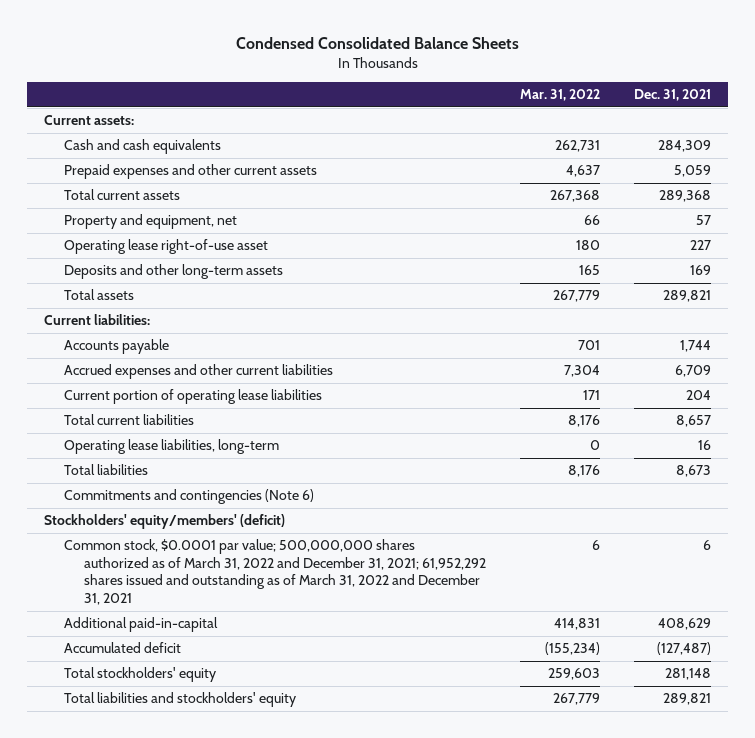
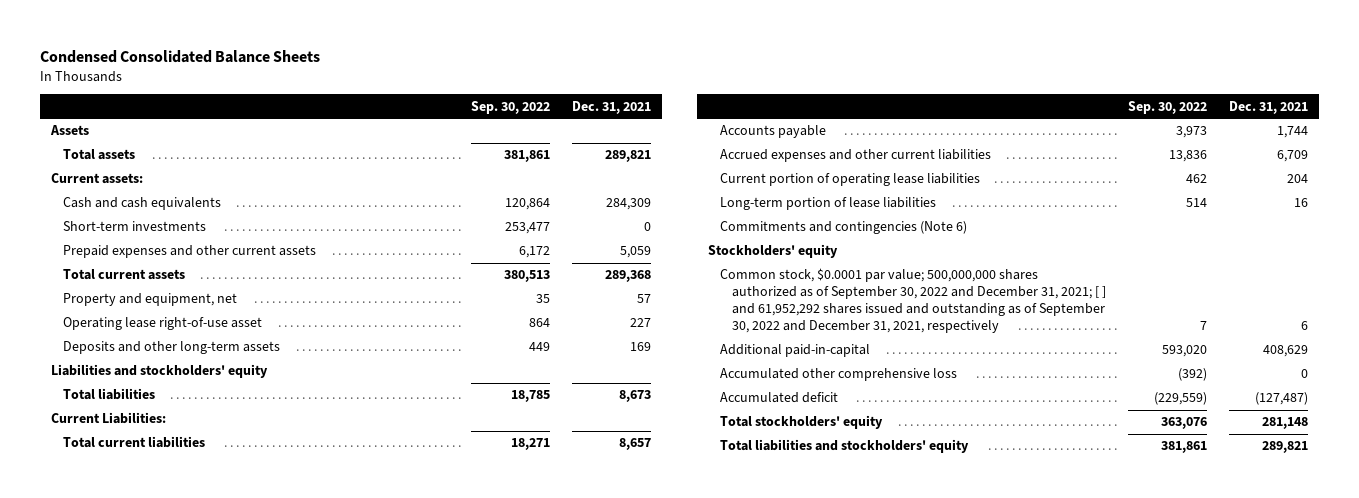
[519,89,600,102] Mar. 31, 2022 -> none
none -> [471,100,551,114] Sep. 30, 2022
none -> [50,125,90,136] Assets
[64,289,135,301] Total assets -> [63,149,136,161] Total assets
none -> [63,221,207,232] Short-term investments
none -> [51,364,269,379] Liabilities and stockholders' equity
[64,464,149,476] Total liabilities -> [63,388,156,401] Total liabilities
[44,314,151,326] Current liabilities: -> [51,412,167,425] Current Liabilities:
[64,414,195,426] Total current liabilities -> [63,436,206,449] Total current liabilities
[64,439,280,455] Operating lease liabilities, long-term -> [720,197,937,211] Long-term portion of lease liabilities
[44,514,286,530] Stockholders' equity/members' (deficit) -> [708,244,839,259] Stockholders' equity
[64,539,486,606] Common stock, $0.0001 par value; 500,000,000 shares authorized as of March 31, 2022 and December 31, 2021; 61,952,292 shares issued and outstanding as of March 31, 2022 and December 31, 2021 -> [720,268,1107,334] Common stock, $0.0001 par value; 500,000,000 shares authorized as of September 30, 2022 and December 31, 2021; [ ] and 61,952,292 shares issued and outstanding as of September 30, 2022 and December 31, 2021, respectively
none -> [720,368,958,382] Accumulated other comprehensive loss

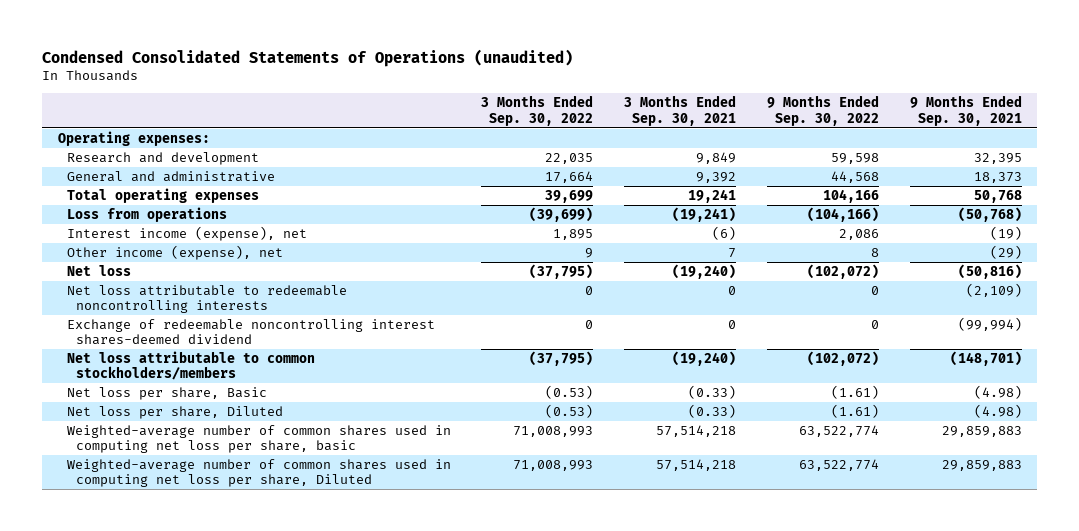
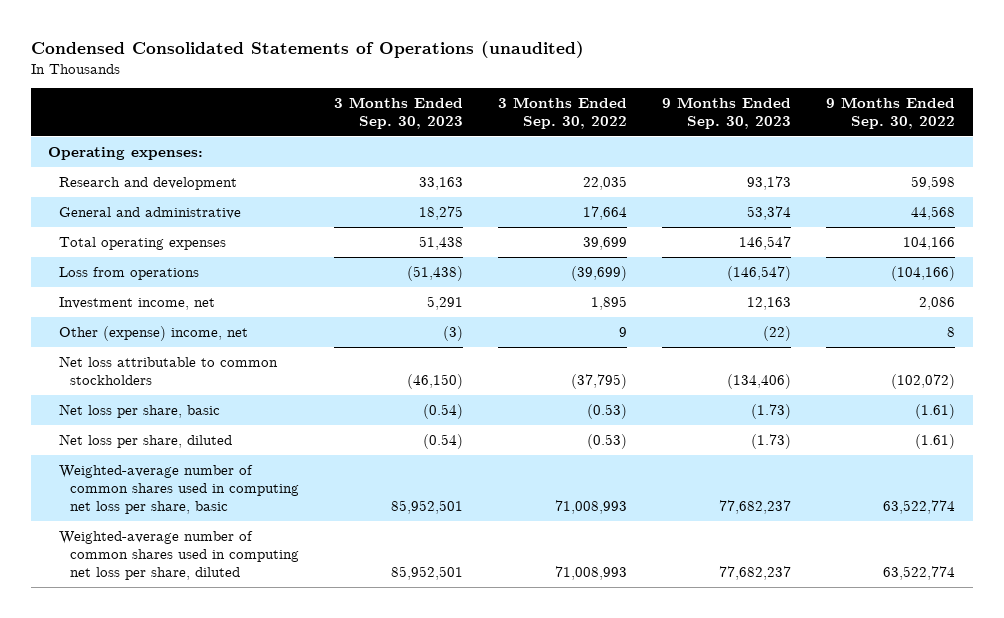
[624,95,737,126] 3 Months Ended Sep. 30, 2021 -> none
[909,95,1022,126] 9 Months Ended Sep. 30, 2021 -> none
none -> [334,97,464,130] 3 Months Ended Sep. 30, 2023
none -> [662,97,792,130] 9 Months Ended Sep. 30, 2023
[66,265,131,277] Net loss -> none
[66,285,347,314] Net loss attributable to redeemable noncontrolling interests -> none
[66,319,435,346] Exchange of redeemable noncontrolling interest shares-deemed dividend -> none
[66,226,307,242] Interest income (expense), net -> [59,296,216,310] Investment income, net
[66,245,283,261] Other income (expense), net -> [59,325,249,341] Other (expense) income, net
[66,351,315,381] Net loss attributable to common stockholders/members -> [59,355,279,385] Net loss attributable to common stockholders
[66,387,267,401] Net loss per share, Basic -> [59,403,221,418] Net loss per share, basic
[66,406,283,420] Net loss per share, Diluted -> [59,433,233,448] Net loss per share, diluted
[66,459,451,488] Weighted-average number of common shares used in computing net loss per share, Diluted -> [59,530,300,581] Weighted-average number of common shares used in computing net loss per share, diluted

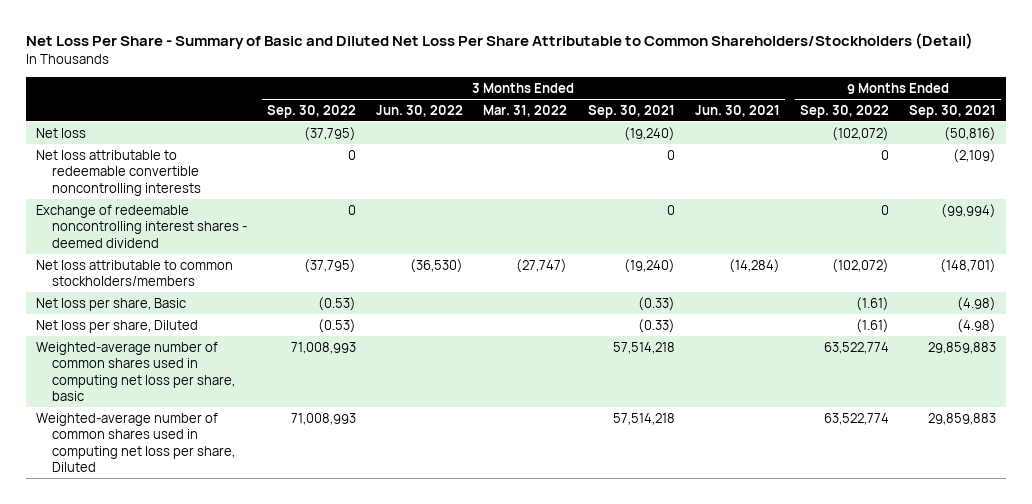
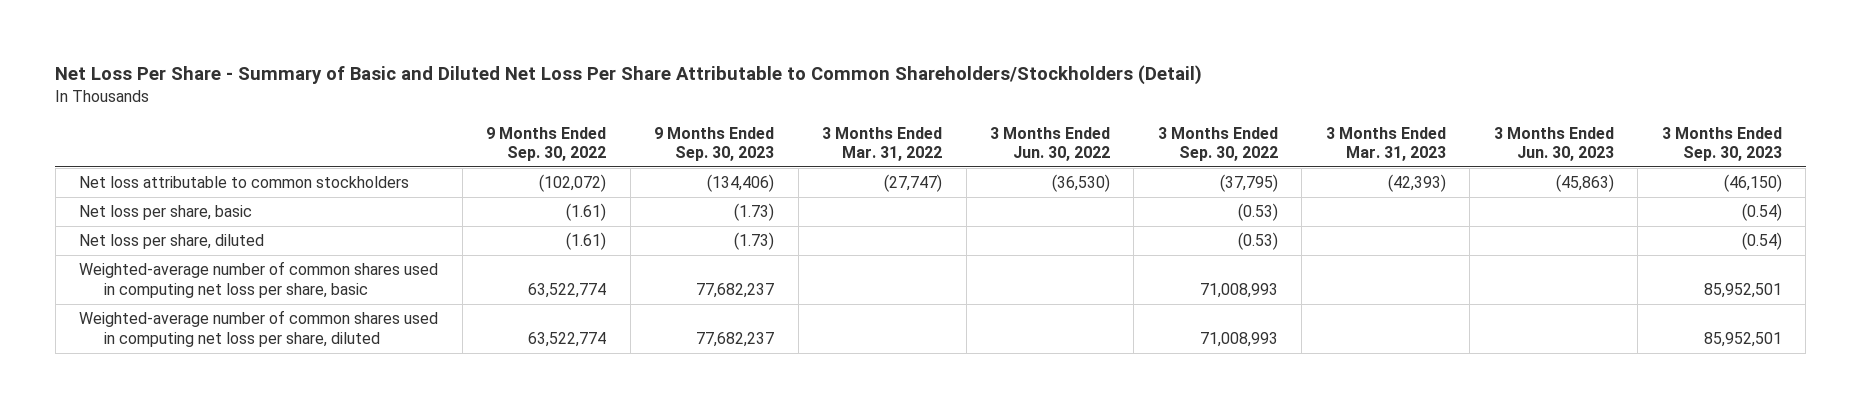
[587,104,675,118] Sep. 30, 2021 -> none
[694,104,780,117] Jun. 30, 2021 -> none
[909,104,997,118] Sep. 30, 2021 -> none
none -> [654,126,775,161] 9 Months Ended Sep. 30, 2023
none -> [1325,126,1446,161] 3 Months Ended Mar. 31, 2023
none -> [1493,126,1614,161] 3 Months Ended Jun. 30, 2023
none -> [1661,126,1782,161] 3 Months Ended Sep. 30, 2023
[35,127,86,138] Net loss -> none
[35,149,201,196] Net loss attributable to redeemable convertible noncontrolling interests -> none
[35,204,247,248] Exchange of redeemable noncontrolling interest shares - deemed dividend -> none
[35,259,233,287] Net loss attributable to common stockholders/members -> [79,176,410,189] Net loss attributable to common stockholders
[35,297,186,311] Net loss per share, Basic -> [79,205,253,221] Net loss per share, basic
[35,319,198,333] Net loss per share, Diluted -> [79,234,265,250] Net loss per share, diluted
[35,412,235,472] Weighted-average number of common shares used in computing net loss per share, Diluted -> [79,310,439,347] Weighted-average number of common shares used in computing net loss per share, diluted

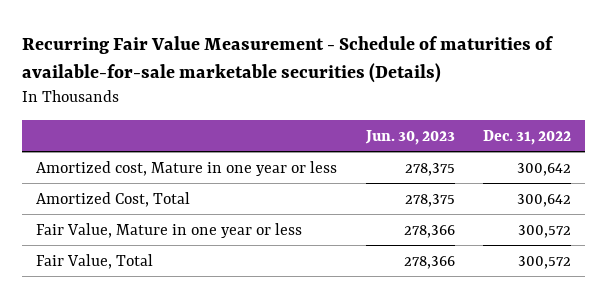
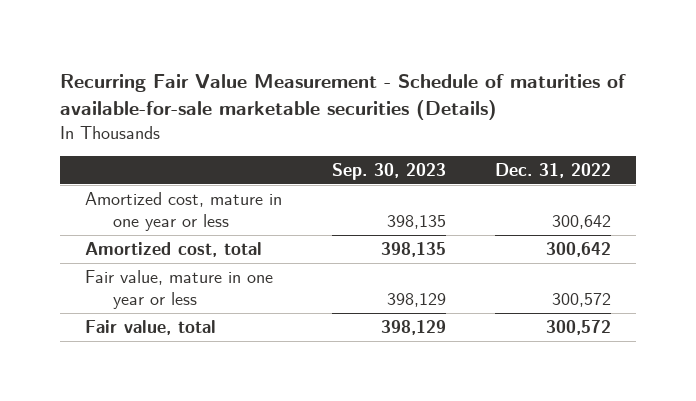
[364,129,455,145] Jun. 30, 2023 -> none
none -> [331,163,446,181] Sep. 30, 2023
[36,160,338,176] Amortized cost, Mature in one year or less -> [85,191,283,232] Amortized cost, mature in one year or less
[36,191,191,207] Amortized Cost, Total -> [85,241,263,257] Amortized cost, total
[36,222,303,238] Fair Value, Mature in one year or less -> [85,269,274,310] Fair value, mature in one year or less
[36,253,154,269] Fair Value, Total -> [85,319,217,335] Fair value, total

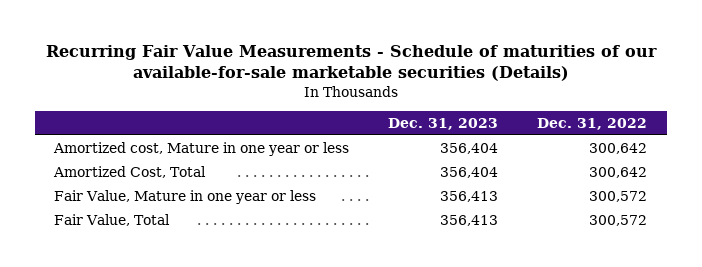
[60,73,627,120] Recurring Fair Value Measurement - Schedule of maturities of available-for-sale marketable securities (Details) -> [45,44,657,82] Recurring Fair Value Measurements - Schedule of maturities of our available-for-sale marketable securities (Details)
[331,163,446,181] Sep. 30, 2023 -> none
none -> [388,118,499,131] Dec. 31, 2023
[85,191,283,232] Amortized cost, mature in one year or less -> [53,141,350,156] Amortized cost, Mature in one year or less
[85,241,263,257] Amortized cost, total -> [53,165,207,178] Amortized Cost, Total
[85,269,274,310] Fair value, mature in one year or less -> [54,189,317,204] Fair Value, Mature in one year or less
[85,319,217,335] Fair value, total -> [54,213,171,226] Fair Value, Total

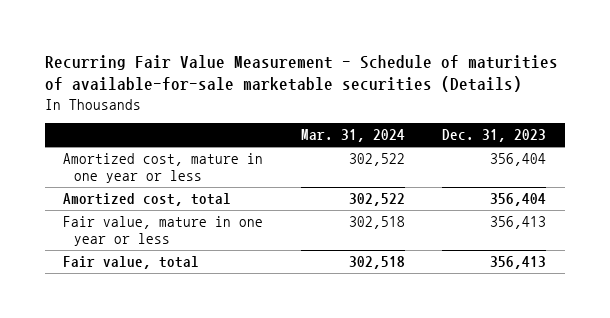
[45,44,657,82] Recurring Fair Value Measurements - Schedule of maturities of our available-for-sale marketable securities (Details) -> [44,55,558,93] Recurring Fair Value Measurement - Schedule of maturities of available-for-sale marketable securities (Details)
[537,118,648,131] Dec. 31, 2022 -> none
none -> [300,129,405,143] Mar. 31, 2024
[53,141,350,156] Amortized cost, Mature in one year or less -> [63,153,264,183] Amortized cost, mature in one year or less
[53,165,207,178] Amortized Cost, Total -> [63,193,232,207] Amortized cost, total
[54,189,317,204] Fair Value, Mature in one year or less -> [63,216,264,246] Fair value, mature in one year or less
[54,213,171,226] Fair Value, Total -> [63,256,200,270] Fair value, total

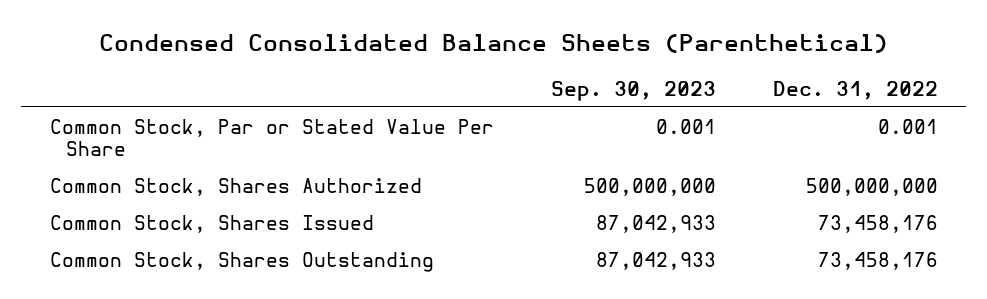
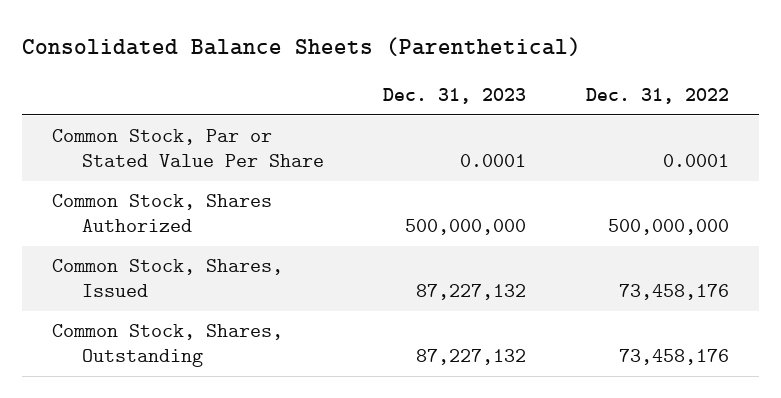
[98,33,888,53] Condensed Consolidated Balance Sheets (Parenthetical) -> [22,37,582,57] Consolidated Balance Sheets (Parenthetical)
[550,80,716,101] Sep. 30, 2023 -> none
none -> [383,88,527,105] Dec. 31, 2023
[877,118,938,134] 0.001 -> [662,154,729,168] 0.0001
[49,214,374,233] Common Stock, Shares Issued -> [52,259,284,298] Common Stock, Shares, Issued
[49,251,434,272] Common Stock, Shares Outstanding -> [52,324,284,368] Common Stock, Shares, Outstanding

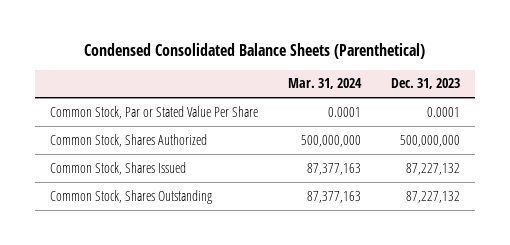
[22,37,582,57] Consolidated Balance Sheets (Parenthetical) -> [83,43,425,60] Condensed Consolidated Balance Sheets (Parenthetical)
[585,88,729,105] Dec. 31, 2022 -> none
none -> [287,78,362,90] Mar. 31, 2024
[52,259,284,298] Common Stock, Shares, Issued -> [50,161,187,175] Common Stock, Shares Issued
[52,324,284,368] Common Stock, Shares, Outstanding -> [50,189,213,204] Common Stock, Shares Outstanding

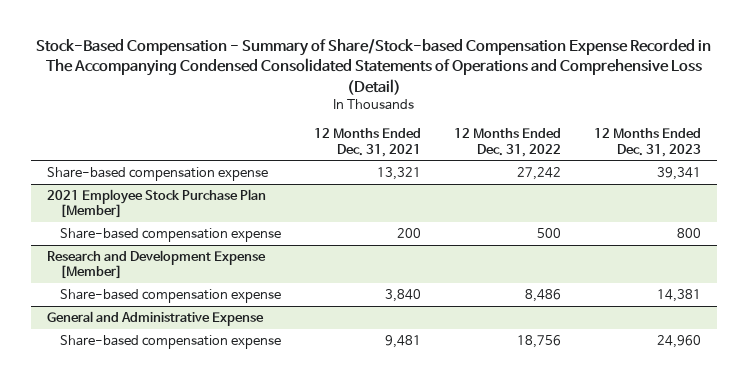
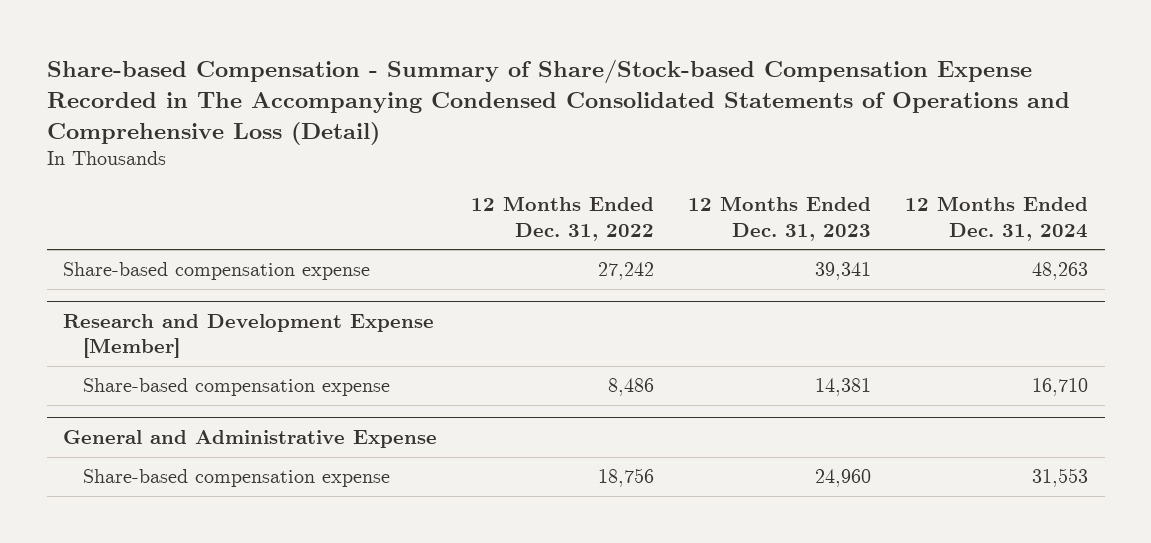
[36,39,712,95] Stock-Based Compensation - Summary of Share/Stock-based Compensation Expense Recorded in The Accompanying Condensed Consolidated Statements of Operations and Comprehensive Loss (Detail) -> [46,59,1070,145] Share-based Compensation - Summary of Share/Stock-based Compensation Expense Recorded in The Accompanying Condensed Consolidated Statements of Operations and Comprehensive Loss (Detail)
[313,128,421,157] 12 Months Ended Dec. 31, 2021 -> none
none -> [904,196,1088,241] 12 Months Ended Dec. 31, 2024
[47,189,267,219] 2021 Employee Stock Purchase Plan [Member] -> none
[59,228,281,243] Share-based compensation expense -> none

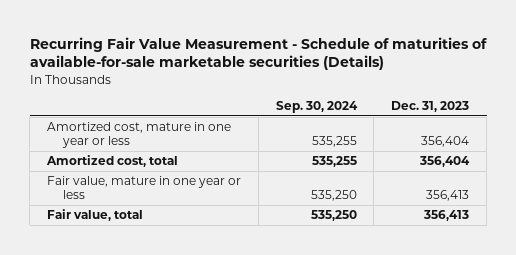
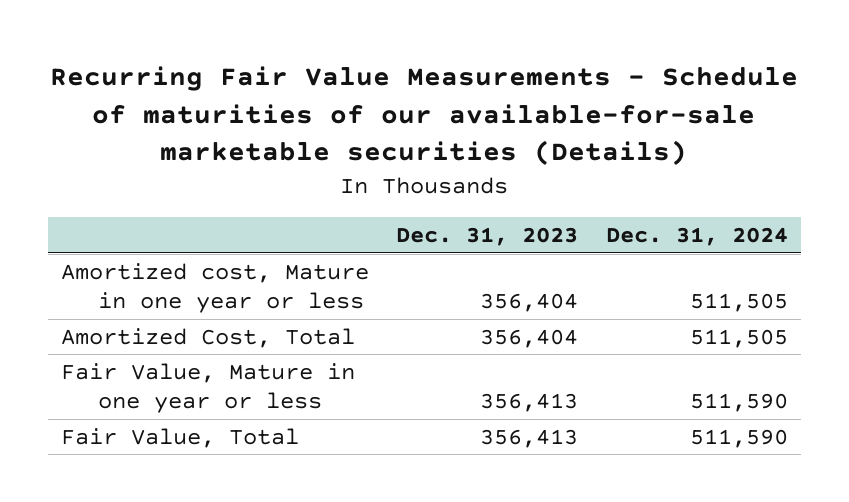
[29,36,487,71] Recurring Fair Value Measurement - Schedule of maturities of available-for-sale marketable securities (Details) -> [50,66,799,166] Recurring Fair Value Measurements - Schedule of maturities of our available-for-sale marketable securities (Details)
[275,100,358,113] Sep. 30, 2024 -> none
none -> [605,227,788,247] Dec. 31, 2024
[47,122,232,149] Amortized cost, mature in one year or less -> [61,262,370,314] Amortized cost, Mature in one year or less
[46,155,179,168] Amortized cost, total -> [61,327,356,348] Amortized Cost, Total
[47,176,242,200] Fair value, mature in one year or less -> [61,362,356,414] Fair Value, Mature in one year or less
[47,209,144,222] Fair value, total -> [61,427,300,448] Fair Value, Total

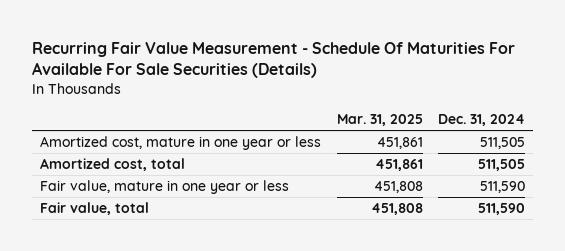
[50,66,799,166] Recurring Fair Value Measurements - Schedule of maturities of our available-for-sale marketable securities (Details) -> [32,41,516,79] Recurring Fair Value Measurement - Schedule Of Maturities For Available For Sale Securities (Details)
[396,227,579,247] Dec. 31, 2023 -> none
none -> [336,113,423,126] Mar. 31, 2025
[61,262,370,314] Amortized cost, Mature in one year or less -> [40,136,322,151] Amortized cost, mature in one year or less
[61,327,356,348] Amortized Cost, Total -> [40,158,186,172] Amortized cost, total
[61,362,356,414] Fair Value, Mature in one year or less -> [40,180,290,195] Fair value, mature in one year or less
[61,427,300,448] Fair Value, Total -> [40,202,150,216] Fair value, total

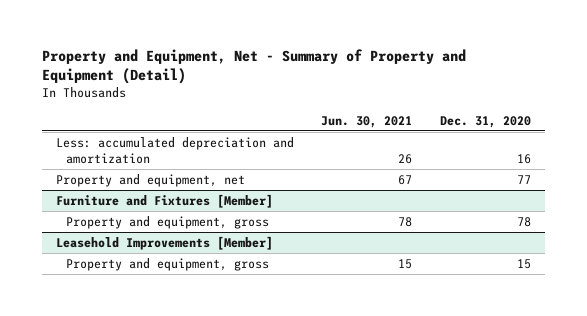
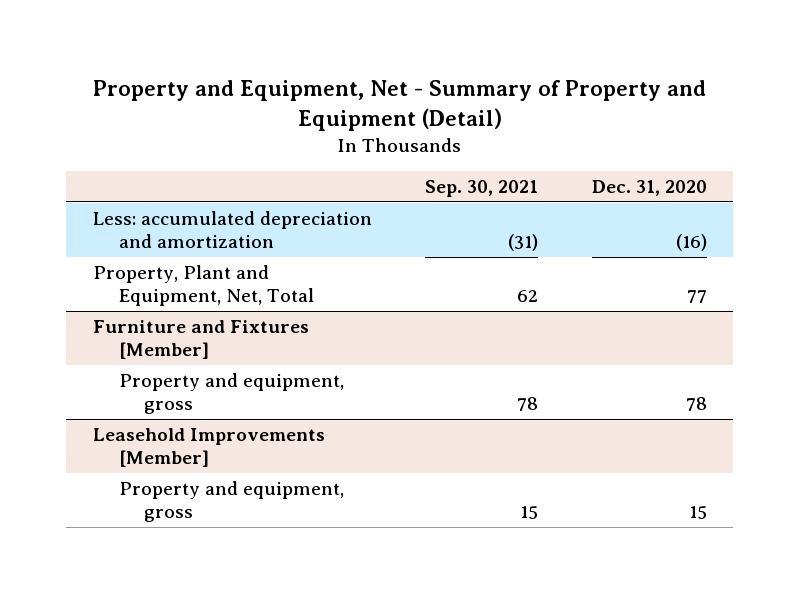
[321,115,413,128] Jun. 30, 2021 -> none
none -> [425,179,539,197] Sep. 30, 2021
[517,153,532,164] 16 -> [675,233,707,251] (16)
[55,173,245,187] Property and equipment, net -> [93,265,314,306] Property, Plant and Equipment, Net, Total

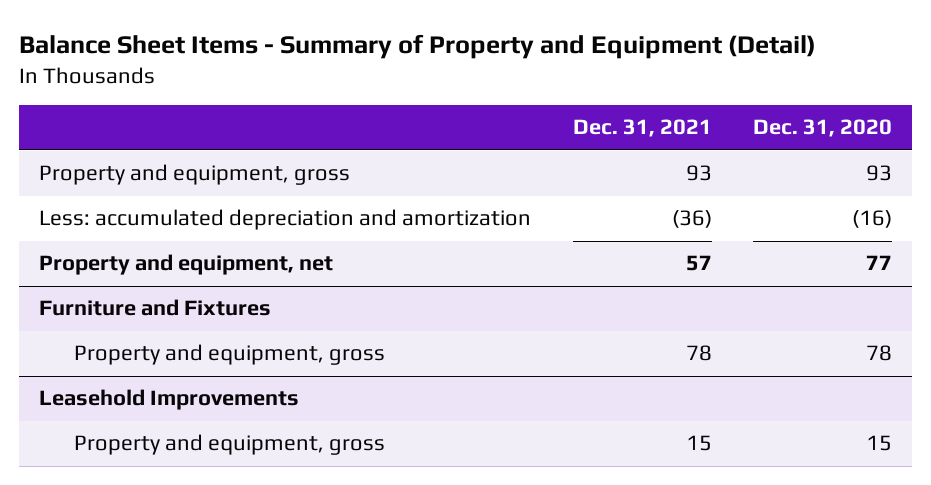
[92,80,706,131] Property and Equipment, Net - Summary of Property and Equipment (Detail) -> [18,33,816,59] Balance Sheet Items - Summary of Property and Equipment (Detail)
[425,179,539,197] Sep. 30, 2021 -> none
none -> [572,119,712,138] Dec. 31, 2021
none -> [39,164,351,186] Property and equipment, gross
[93,265,314,306] Property, Plant and Equipment, Net, Total -> [39,254,334,276] Property and equipment, net
[93,320,310,359] Furniture and Fixtures [Member] -> [39,299,272,317] Furniture and Fixtures
[93,428,326,467] Leasehold Improvements [Member] -> [39,389,300,411] Leasehold Improvements

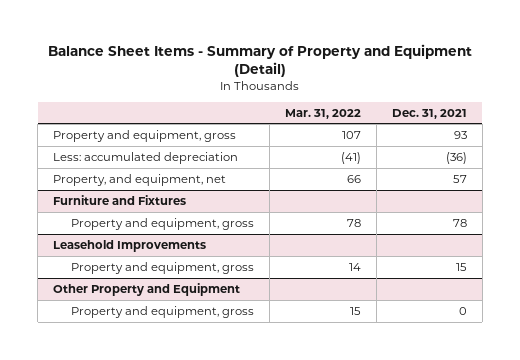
[752,119,892,138] Dec. 31, 2020 -> none
none -> [285,108,362,119] Mar. 31, 2022
[39,209,532,231] Less: accumulated depreciation and amortization -> [53,151,239,164] Less: accumulated depreciation
[39,254,334,276] Property and equipment, net -> [53,173,227,186] Property, and equipment, net
none -> [53,282,241,296] Other Property and Equipment
none -> [71,305,255,318] Property and equipment, gross

